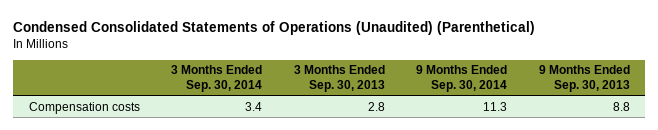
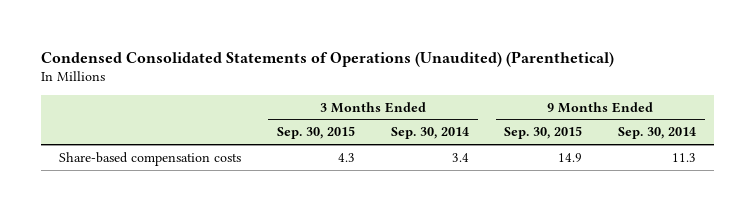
[293,65,385,92] 3 Months Ended Sep. 30, 2013 -> none
[538,65,630,92] 9 Months Ended Sep. 30, 2013 -> none
none -> [276,126,355,140] Sep. 30, 2015
none -> [504,126,583,140] Sep. 30, 2015
[28,101,140,114] Compensation costs -> [59,151,242,166] Share-based compensation costs

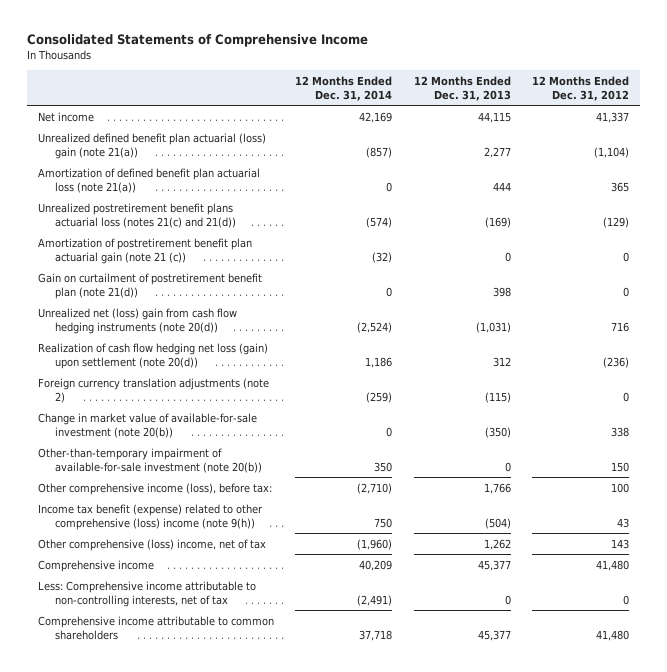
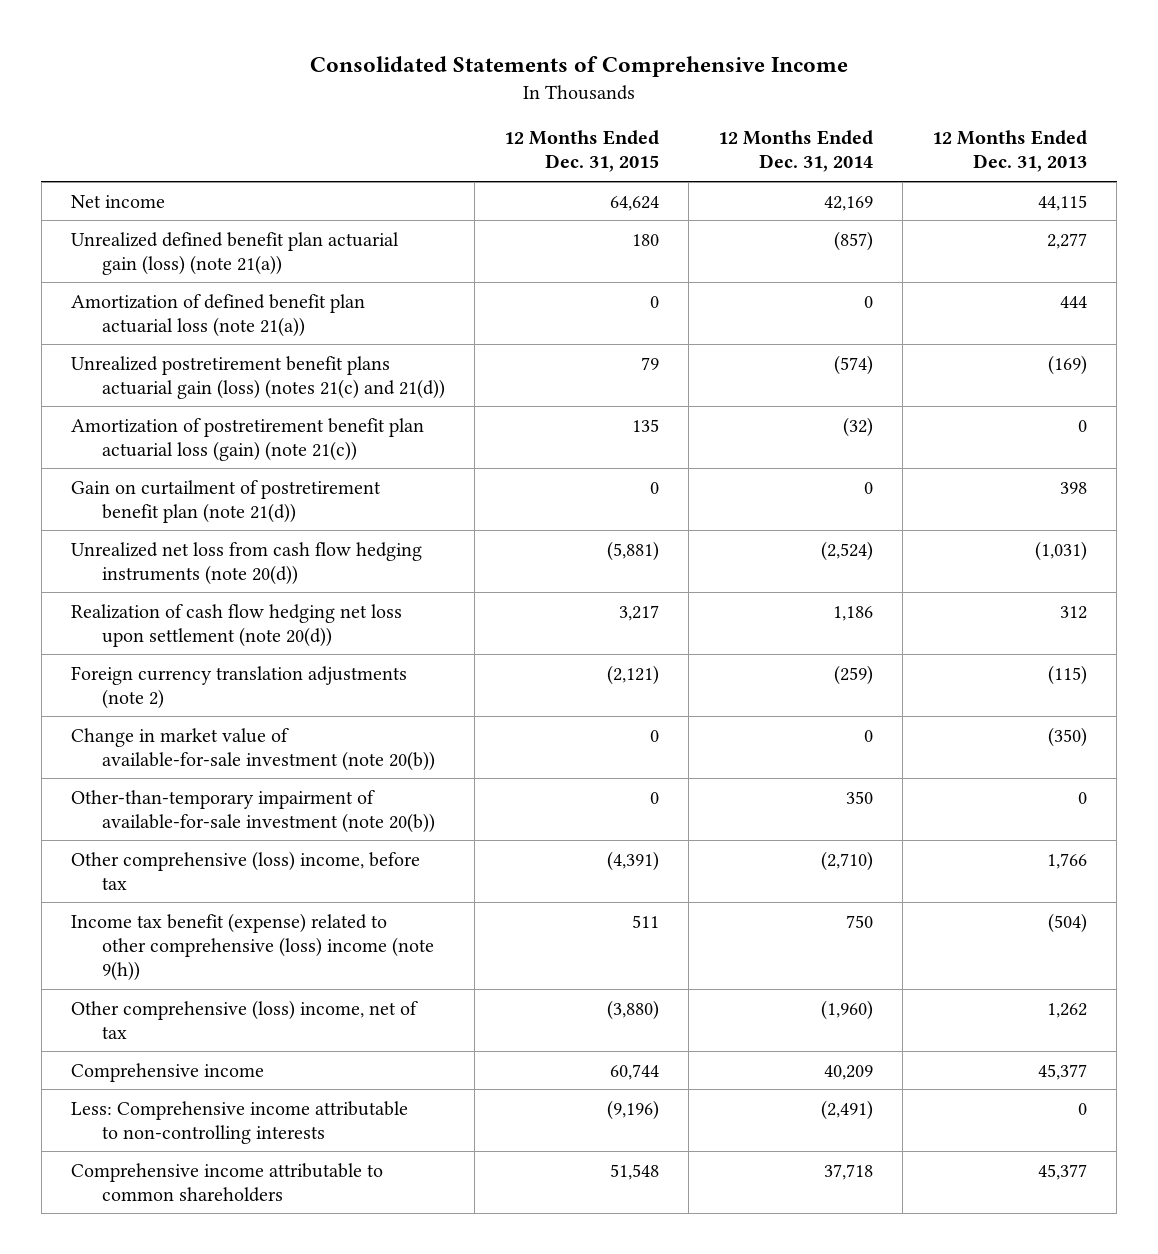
[531,75,629,102] 12 Months Ended Dec. 31, 2012 -> none
none -> [504,130,660,173] 12 Months Ended Dec. 31, 2015
[37,132,266,159] Unrealized defined benefit plan actuarial (loss) gain (note 21(a)) -> [70,231,399,275] Unrealized defined benefit plan actuarial gain (loss) (note 21(a))
[37,202,236,228] Unrealized postretirement benefit plans actuarial loss (notes 21(c) and 21(d)) -> [70,355,446,399] Unrealized postretirement benefit plans actuarial gain (loss) (notes 21(c) and 21(d))
[37,237,252,264] Amortization of postretirement benefit plan actuarial gain (note 21 (c)) -> [70,417,424,461] Amortization of postretirement benefit plan actuarial loss (gain) (note 21(c))
[37,307,237,334] Unrealized net (loss) gain from cash flow hedging instruments (note 20(d)) -> [70,541,422,585] Unrealized net loss from cash flow hedging instruments (note 20(d))
[37,342,268,369] Realization of cash flow hedging net loss (gain) upon settlement (note 20(d)) -> [70,603,402,647] Realization of cash flow hedging net loss upon settlement (note 20(d))
[37,482,272,495] Other comprehensive income (loss), before tax: -> [70,850,420,890] Other comprehensive (loss) income, before tax
[37,580,256,607] Less: Comprehensive income attributable to non-controlling interests, net of tax -> [70,1100,408,1144] Less: Comprehensive income attributable to non-controlling interests

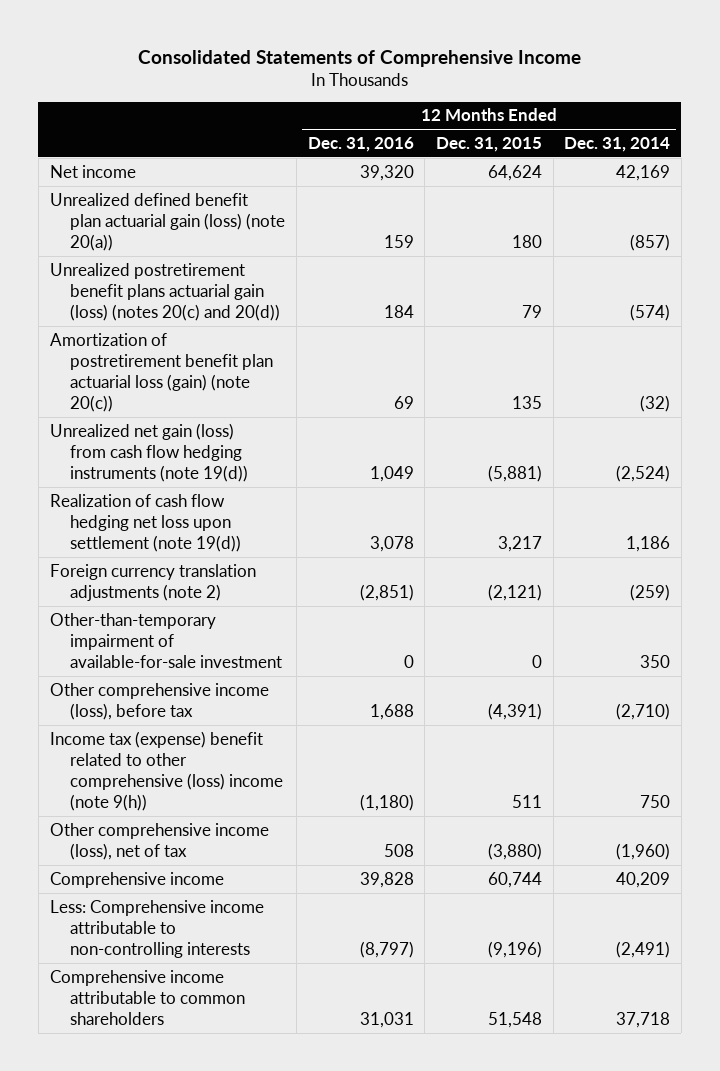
[932,130,1088,173] 12 Months Ended Dec. 31, 2013 -> none
none -> [307,136,414,152] Dec. 31, 2016
[70,293,365,337] Amortization of defined benefit plan actuarial loss (note 21(a)) -> none
[70,479,381,523] Gain on curtailment of postretirement benefit plan (note 21(d)) -> none
[70,231,399,275] Unrealized defined benefit plan actuarial gain (loss) (note 21(a)) -> [49,192,286,251] Unrealized defined benefit plan actuarial gain (loss) (note 20(a))
[70,355,446,399] Unrealized postretirement benefit plans actuarial gain (loss) (notes 21(c) and 21(d)) -> [49,262,281,321] Unrealized postretirement benefit plans actuarial gain (loss) (notes 20(c) and 20(d))
[70,417,424,461] Amortization of postretirement benefit plan actuarial loss (gain) (note 21(c)) -> [49,332,274,412] Amortization of postretirement benefit plan actuarial loss (gain) (note 20(c))
[70,541,422,585] Unrealized net loss from cash flow hedging instruments (note 20(d)) -> [49,422,249,482] Unrealized net gain (loss) from cash flow hedging instruments (note 19(d))
[70,603,402,647] Realization of cash flow hedging net loss upon settlement (note 20(d)) -> [49,493,242,552] Realization of cash flow hedging net loss upon settlement (note 19(d))
[70,727,436,771] Change in market value of available-for-sale investment (note 20(b)) -> none
[70,789,436,833] Other-than-temporary impairment of available-for-sale investment (note 20(b)) -> [49,612,283,668] Other-than-temporary impairment of available-for-sale investment
[70,850,420,890] Other comprehensive (loss) income, before tax -> [49,682,269,720] Other comprehensive income (loss), before tax
[70,912,435,981] Income tax benefit (expense) related to other comprehensive (loss) income (note 9(h)) -> [49,730,284,811] Income tax (expense) benefit related to other comprehensive (loss) income (note 9(h))
[70,999,418,1039] Other comprehensive (loss) income, net of tax -> [49,822,269,860] Other comprehensive income (loss), net of tax

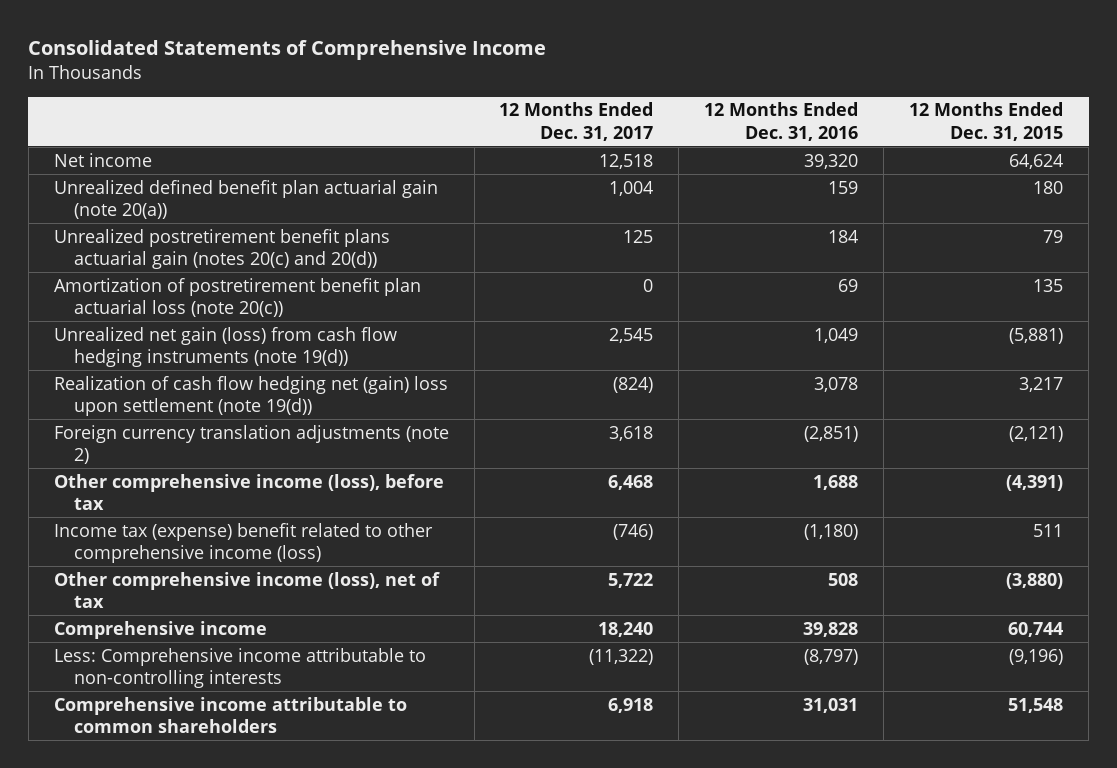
[564,136,671,152] Dec. 31, 2014 -> none
none -> [499,102,654,141] 12 Months Ended Dec. 31, 2017
[49,192,286,251] Unrealized defined benefit plan actuarial gain (loss) (note 20(a)) -> [53,179,438,220] Unrealized defined benefit plan actuarial gain (note 20(a))
[49,262,281,321] Unrealized postretirement benefit plans actuarial gain (loss) (notes 20(c) and 20(d)) -> [53,228,390,270] Unrealized postretirement benefit plans actuarial gain (notes 20(c) and 20(d))
[49,332,274,412] Amortization of postretirement benefit plan actuarial loss (gain) (note 20(c)) -> [53,277,421,318] Amortization of postretirement benefit plan actuarial loss (note 20(c))
[49,493,242,552] Realization of cash flow hedging net loss upon settlement (note 19(d)) -> [53,375,448,417] Realization of cash flow hedging net (gain) loss upon settlement (note 19(d))
[49,612,283,668] Other-than-temporary impairment of available-for-sale investment -> none
[49,730,284,811] Income tax (expense) benefit related to other comprehensive (loss) income (note 9(h)) -> [53,522,433,564] Income tax (expense) benefit related to other comprehensive income (loss)

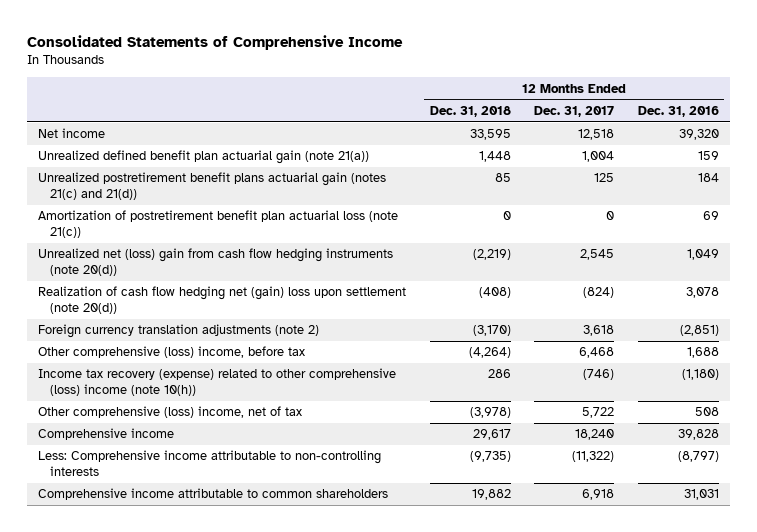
[909,102,1064,141] 12 Months Ended Dec. 31, 2015 -> none
none -> [429,105,511,117] Dec. 31, 2018
[53,179,438,220] Unrealized defined benefit plan actuarial gain (note 20(a)) -> [38,150,370,165] Unrealized defined benefit plan actuarial gain (note 21(a))
[53,228,390,270] Unrealized postretirement benefit plans actuarial gain (notes 20(c) and 20(d)) -> [38,172,387,201] Unrealized postretirement benefit plans actuarial gain (notes 21(c) and 21(d))
[53,277,421,318] Amortization of postretirement benefit plan actuarial loss (note 20(c)) -> [38,210,399,239] Amortization of postretirement benefit plan actuarial loss (note 21(c))
[53,326,397,368] Unrealized net gain (loss) from cash flow hedging instruments (note 19(d)) -> [38,248,394,277] Unrealized net (loss) gain from cash flow hedging instruments (note 20(d))
[53,375,448,417] Realization of cash flow hedging net (gain) loss upon settlement (note 19(d)) -> [38,286,407,315] Realization of cash flow hedging net (gain) loss upon settlement (note 20(d))
[53,473,444,511] Other comprehensive income (loss), before tax -> [38,346,306,359] Other comprehensive (loss) income, before tax
[53,522,433,564] Income tax (expense) benefit related to other comprehensive income (loss) -> [38,368,397,397] Income tax recovery (expense) related to other comprehensive (loss) income (note 10(h))
[53,571,440,609] Other comprehensive income (loss), net of tax -> [38,406,303,419] Other comprehensive (loss) income, net of tax

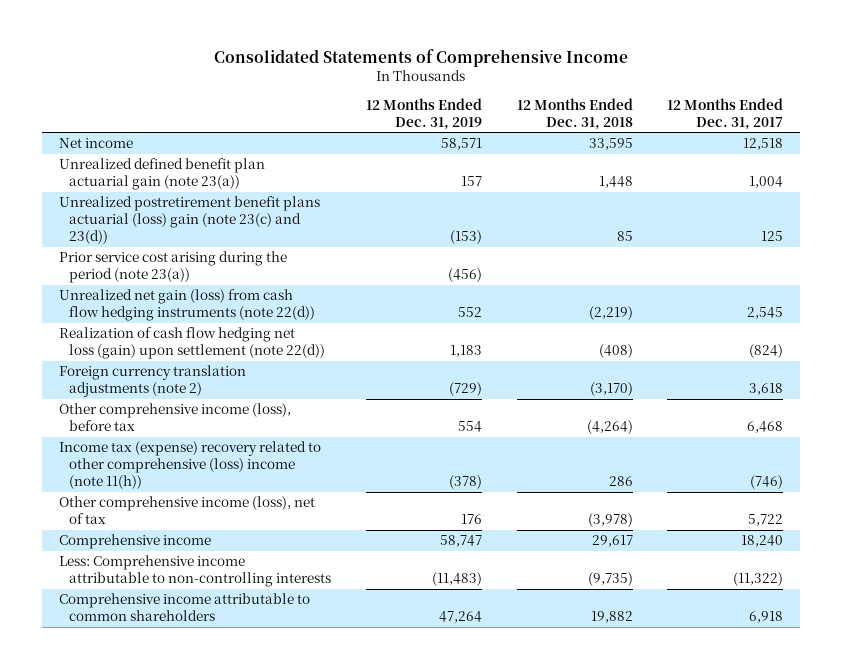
[637,105,719,117] Dec. 31, 2016 -> none
none -> [366,97,483,130] 12 Months Ended Dec. 31, 2019
[38,210,399,239] Amortization of postretirement benefit plan actuarial loss (note 21(c)) -> none
[38,150,370,165] Unrealized defined benefit plan actuarial gain (note 21(a)) -> [59,158,266,191] Unrealized defined benefit plan actuarial gain (note 23(a))
[38,172,387,201] Unrealized postretirement benefit plans actuarial gain (notes 21(c) and 21(d)) -> [59,196,321,245] Unrealized postretirement benefit plans actuarial (loss) gain (note 23(c) and 23(d))
none -> [59,251,288,284] Prior service cost arising during the period (note 23(a))
[38,248,394,277] Unrealized net (loss) gain from cash flow hedging instruments (note 20(d)) -> [59,289,316,322] Unrealized net gain (loss) from cash flow hedging instruments (note 22(d))
[38,286,407,315] Realization of cash flow hedging net (gain) loss upon settlement (note 20(d)) -> [59,327,326,360] Realization of cash flow hedging net loss (gain) upon settlement (note 22(d))
[38,346,306,359] Other comprehensive (loss) income, before tax -> [59,403,292,432] Other comprehensive income (loss), before tax
[38,368,397,397] Income tax recovery (expense) related to other comprehensive (loss) income (note 10(h)) -> [59,441,322,490] Income tax (expense) recovery related to other comprehensive (loss) income (note 11(h))
[38,406,303,419] Other comprehensive (loss) income, net of tax -> [59,496,316,525] Other comprehensive income (loss), net of tax

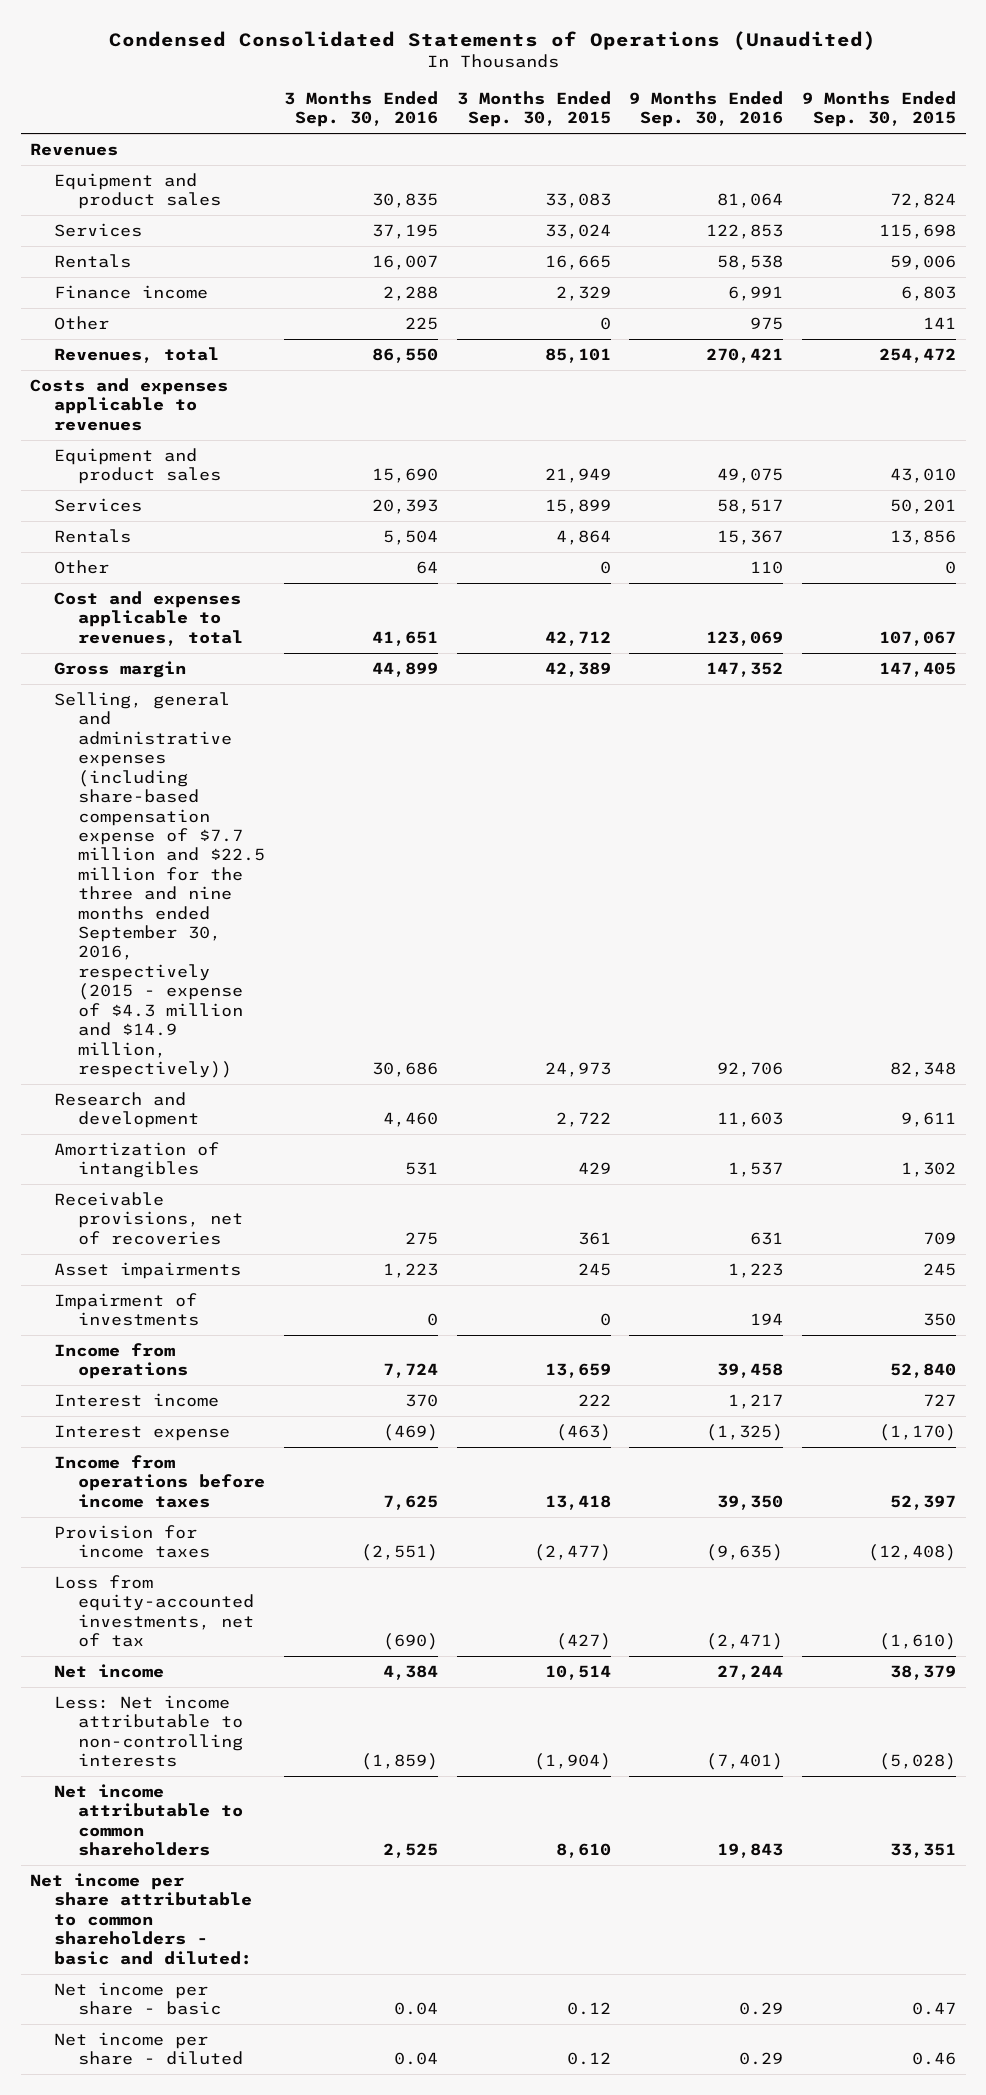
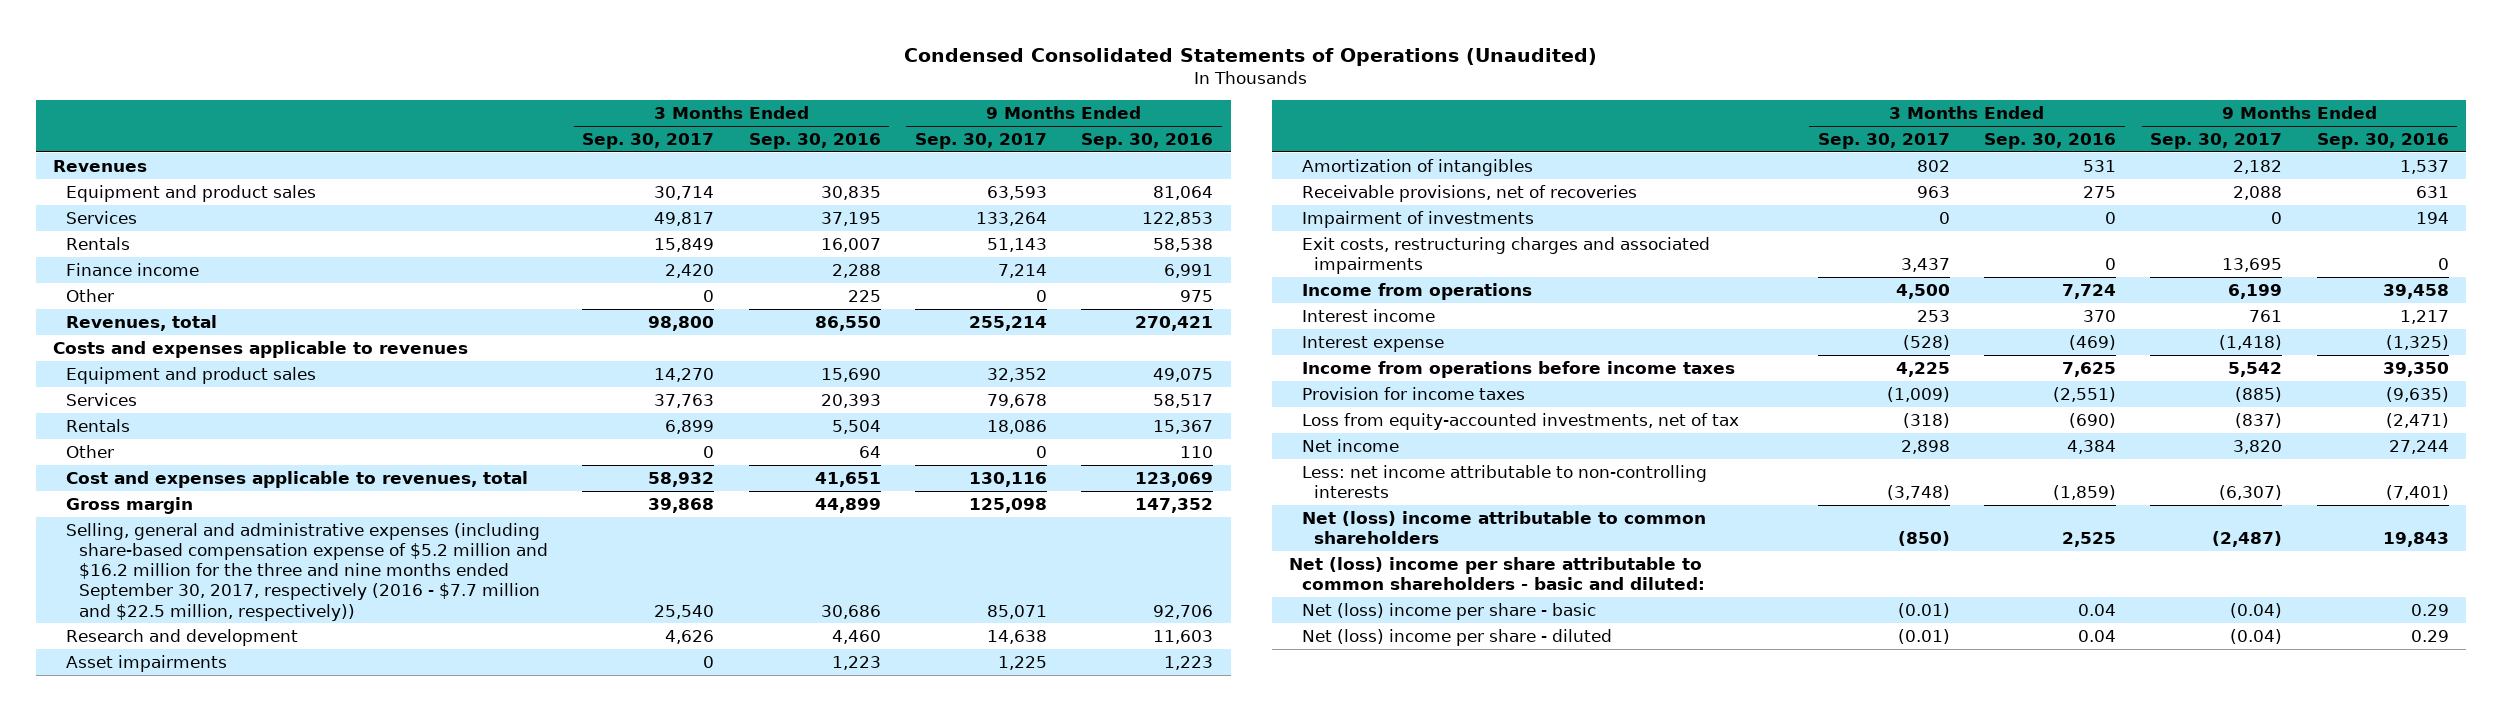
[456,90,611,128] 3 Months Ended Sep. 30, 2015 -> none
[802,90,957,128] 9 Months Ended Sep. 30, 2015 -> none
none -> [582,132,715,149] Sep. 30, 2017
none -> [915,132,1048,149] Sep. 30, 2017
[54,692,266,1078] Selling, general and administrative expenses (including share-based compensation expense of $7.7 million and $22.5 million for the three and nine months ended September 30, 2016, respectively (2015 - expense of $4.3 million and $14.9 million, respectively)) -> [66,522,548,621] Selling, general and administrative expenses (including share-based compensation expense of $5.2 million and $16.2 million for the three and nine months ended September 30, 2017, respectively (2016 - $7.7 million and $22.5 million, respectively))
[54,1262,242,1280] Asset impairments -> [66,654,228,672] Asset impairments
none -> [1301,236,1710,275] Exit costs, restructuring charges and associated impairments
[54,1695,244,1768] Less: Net income attributable to non-controlling interests -> [1301,464,1707,499] Less: net income attributable to non-controlling interests
[54,1784,244,1857] Net income attributable to common shareholders -> [1301,510,1706,545] Net (loss) income attributable to common shareholders
[30,1873,253,1965] Net income per share attributable to common shareholders - basic and diluted: -> [1288,556,1705,591] Net (loss) income per share attributable to common shareholders - basic and diluted:
[54,1982,222,2016] Net income per share - basic -> [1301,602,1596,620] Net (loss) income per share - basic
[54,2032,244,2066] Net income per share - diluted -> [1301,628,1612,646] Net (loss) income per share - diluted

